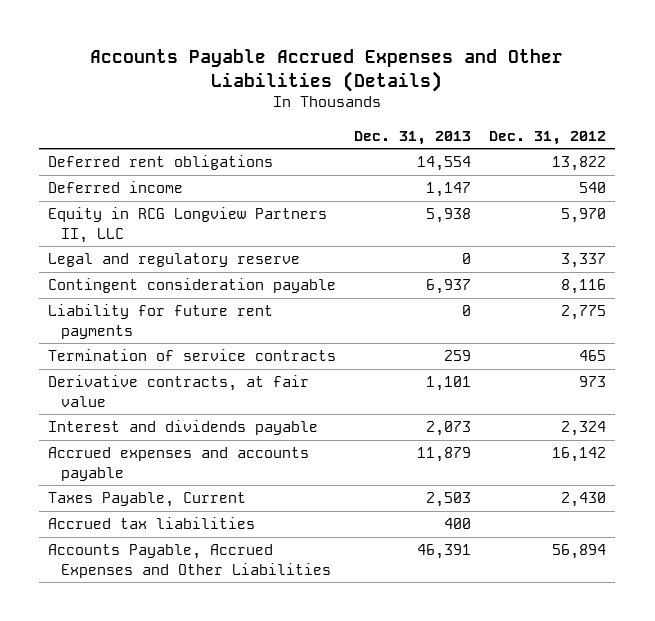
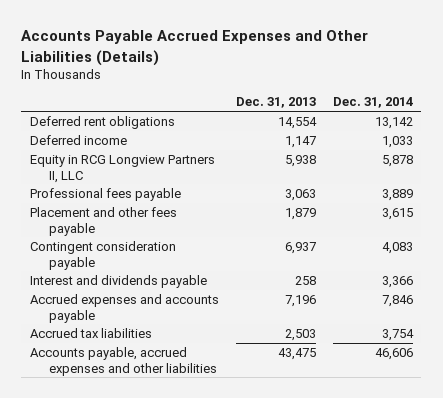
[489,130,607,145] Dec. 31, 2012 -> none
none -> [332,97,413,109] Dec. 31, 2014
[48,253,301,268] Legal and regulatory reserve -> none
none -> [29,188,181,202] Professional fees payable
none -> [29,207,177,236] Placement and other fees payable
[48,304,274,339] Liability for future rent payments -> none
[48,349,337,362] Termination of service contracts -> none
[48,375,310,407] Derivative contracts, at fair value -> none
[48,517,256,530] Accrued tax liabilities -> none
[426,421,472,437] 2,073 -> [294,276,316,286] 258
[417,447,472,463] 11,879 -> [284,295,316,308] 7,196
[48,492,247,508] Taxes Payable, Current -> [29,328,152,339] Accrued tax liabilities
[48,544,332,578] Accounts Payable, Accrued Expenses and Other Liabilities -> [29,347,218,376] Accounts payable, accrued expenses and other liabilities
[417,544,472,560] 46,391 -> [277,348,316,361] 43,475

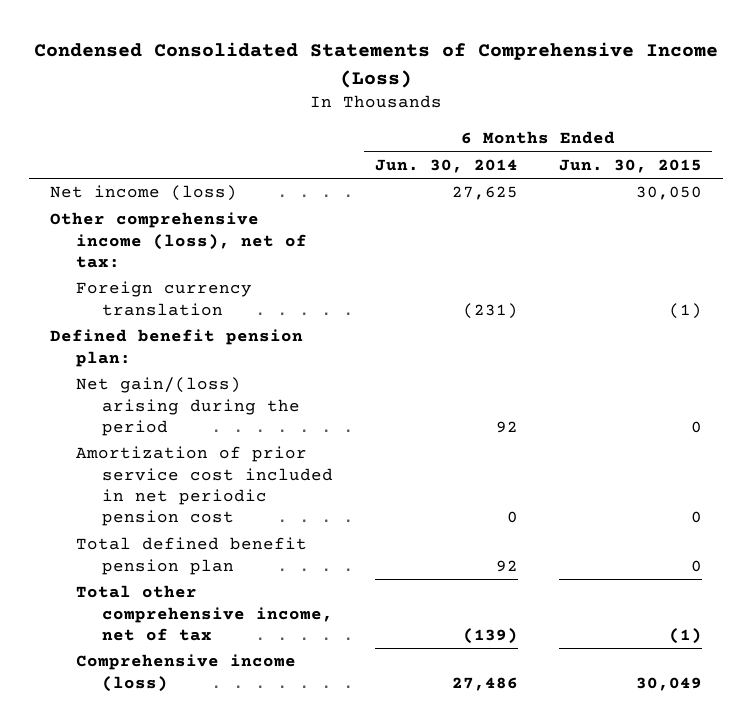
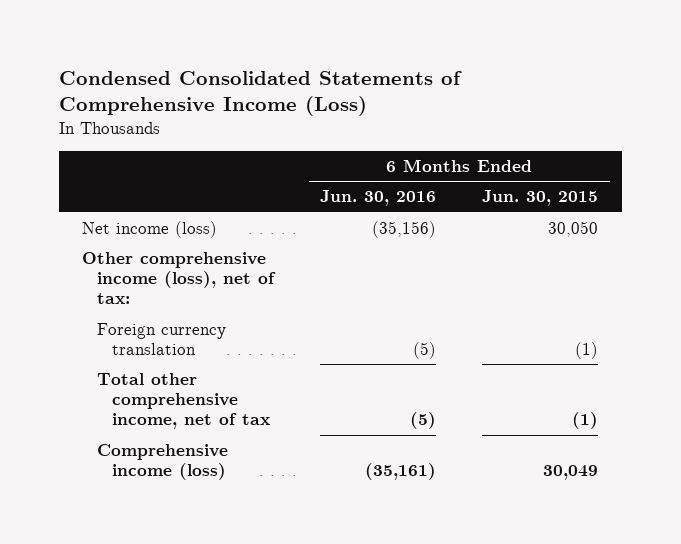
[374,158,518,173] Jun. 30, 2014 -> none
none -> [320,190,437,207] Jun. 30, 2016
[49,329,303,367] Defined benefit pension plan: -> none
[76,377,301,437] Net gain/(loss) arising during the period -> none
[76,446,334,527] Amortization of prior service cost included in net periodic pension cost -> none
[76,537,308,575] Total defined benefit pension plan -> none

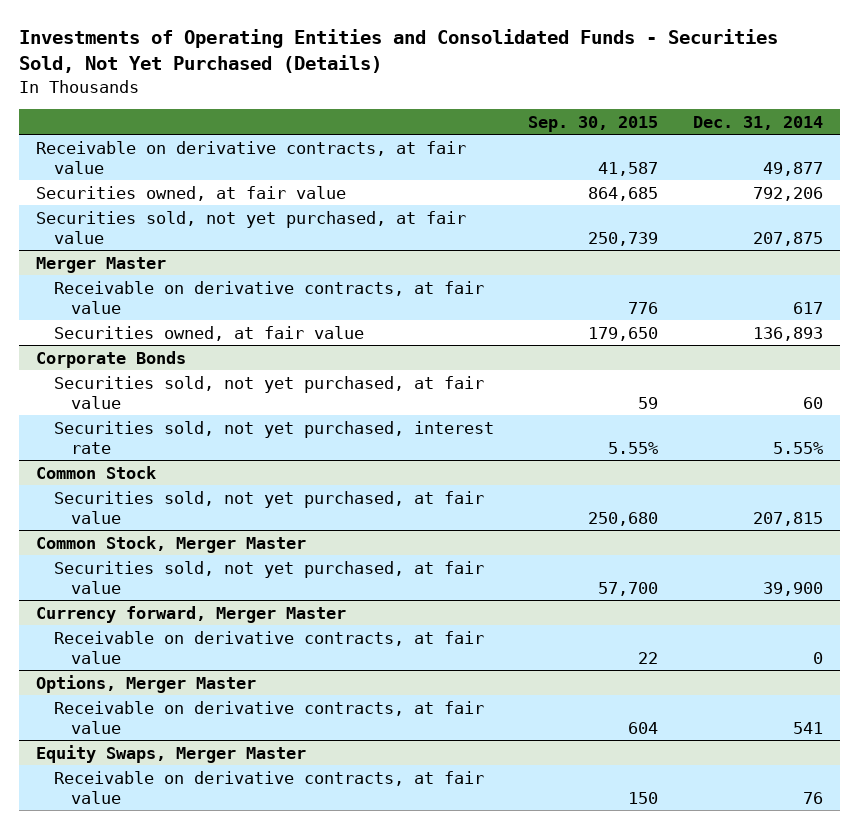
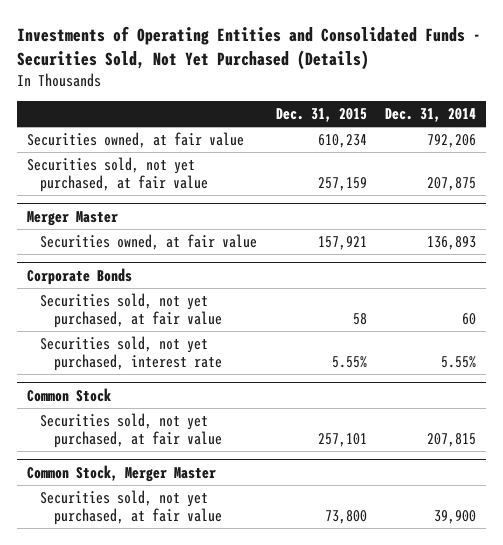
[528,115,659,132] Sep. 30, 2015 -> none
none -> [275,108,367,123] Dec. 31, 2015
[35,140,466,174] Receivable on derivative contracts, at fair value -> none
[53,280,484,314] Receivable on derivative contracts, at fair value -> none
[35,605,346,623] Currency forward, Merger Master -> none
[53,630,484,664] Receivable on derivative contracts, at fair value -> none
[35,674,256,693] Options, Merger Master -> none
[53,700,484,734] Receivable on derivative contracts, at fair value -> none
[35,744,306,763] Equity Swaps, Merger Master -> none
[53,770,484,804] Receivable on derivative contracts, at fair value -> none

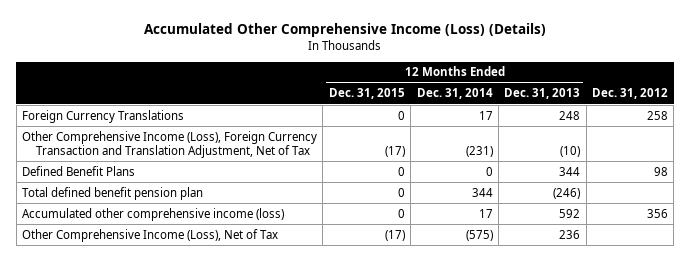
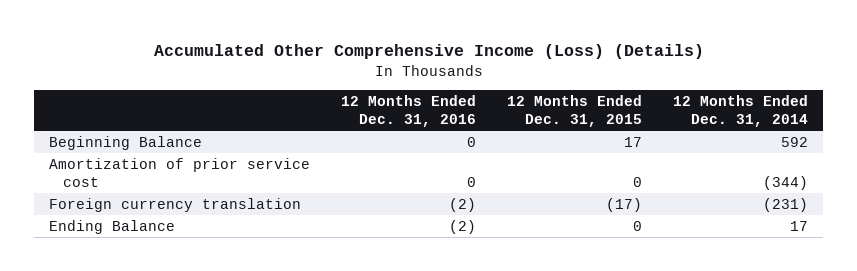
[504,88,581,100] Dec. 31, 2013 -> none
[591,88,668,100] Dec. 31, 2012 -> none
none -> [341,94,477,127] 12 Months Ended Dec. 31, 2016
[22,109,185,123] Foreign Currency Translations -> none
[22,165,136,176] Defined Benefit Plans -> none
[22,186,204,200] Total defined benefit pension plan -> none
[22,207,285,221] Accumulated other comprehensive income (loss) -> none
[22,228,279,242] Other Comprehensive Income (Loss), Net of Tax -> none
none -> [49,135,203,150] Beginning Balance
none -> [49,157,311,187] Amortization of prior service cost
[22,130,318,158] Other Comprehensive Income (Loss), Foreign Currency Transaction and Translation Adjustment, Net of Tax -> [49,197,302,212] Foreign currency translation
none -> [49,219,176,234] Ending Balance

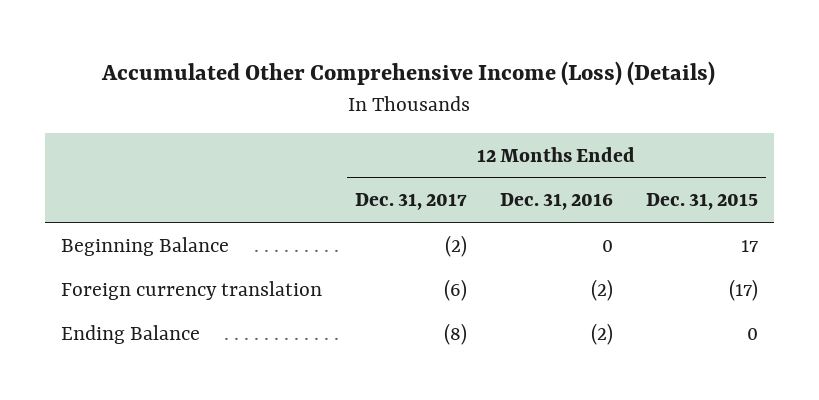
[672,94,808,127] 12 Months Ended Dec. 31, 2014 -> none
none -> [355,193,468,211] Dec. 31, 2017
[49,157,311,187] Amortization of prior service cost -> none

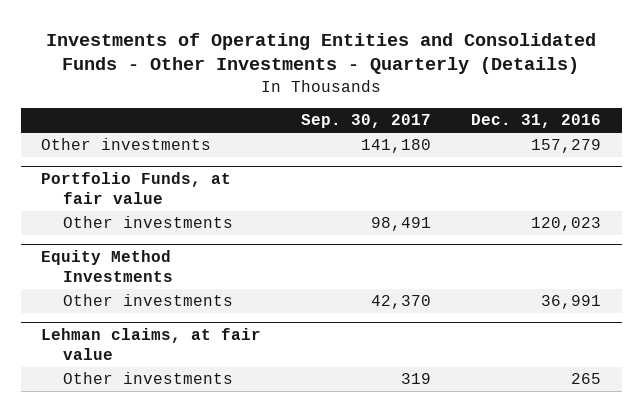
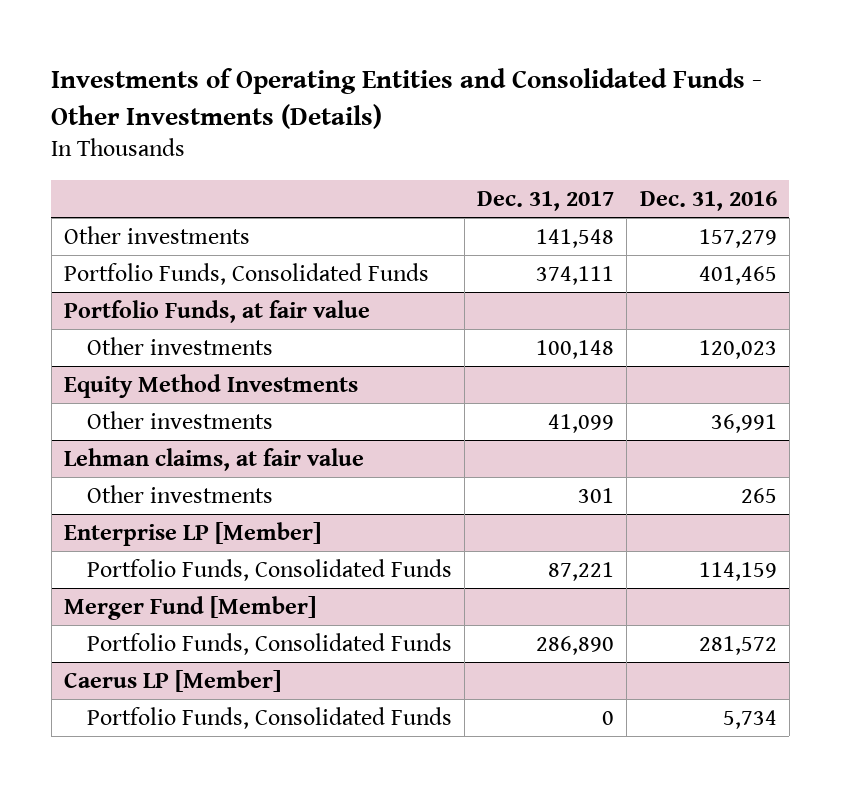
[46,32,597,75] Investments of Operating Entities and Consolidated Funds - Other Investments - Quarterly (Details) -> [51,68,763,129] Investments of Operating Entities and Consolidated Funds - Other Investments (Details)
[301,114,432,129] Sep. 30, 2017 -> none
none -> [477,190,615,211] Dec. 31, 2017
none -> [64,262,430,285] Portfolio Funds, Consolidated Funds
none -> [64,521,322,546] Enterprise LP [Member]
none -> [87,558,453,581] Portfolio Funds, Consolidated Funds
none -> [64,595,317,620] Merger Fund [Member]
none -> [87,632,453,655] Portfolio Funds, Consolidated Funds
none -> [64,669,282,692] Caerus LP [Member]
none -> [87,706,453,729] Portfolio Funds, Consolidated Funds

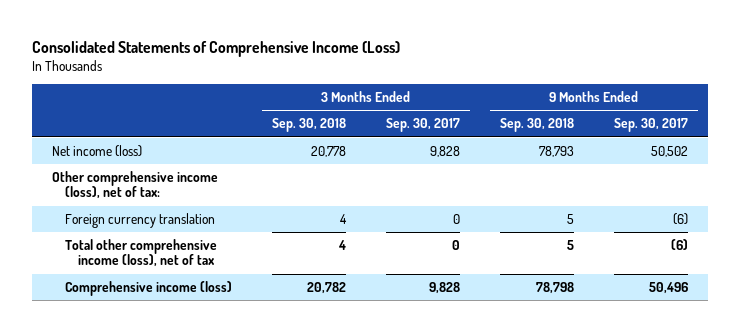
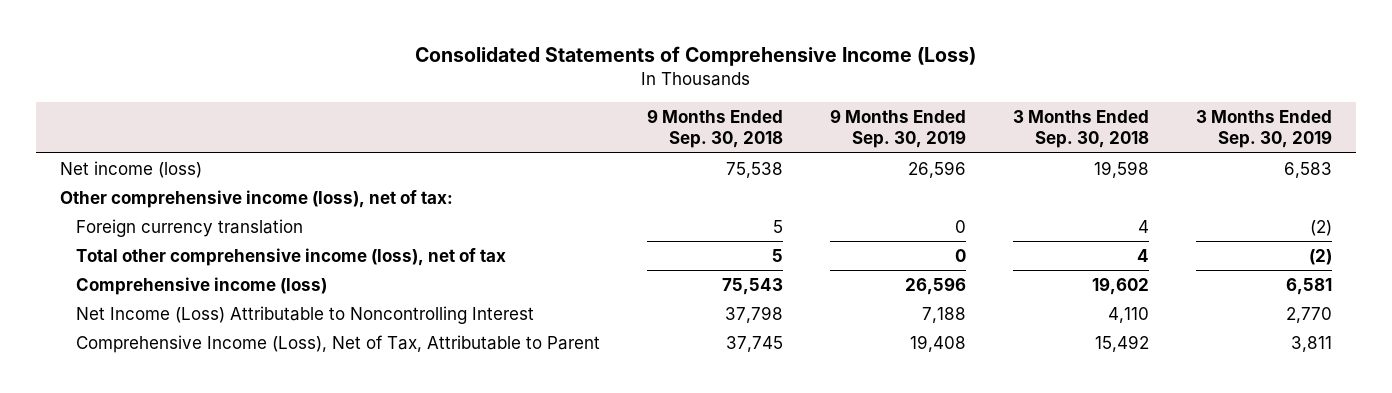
[385,118,460,133] Sep. 30, 2017 -> none
[613,118,688,133] Sep. 30, 2017 -> none
none -> [830,108,967,149] 9 Months Ended Sep. 30, 2019
none -> [1196,109,1333,149] 3 Months Ended Sep. 30, 2019
[310,145,346,157] 20,778 -> [1094,160,1150,178] 19,598
[538,145,574,157] 78,793 -> [726,161,784,178] 75,538
[306,281,346,294] 20,782 -> [1092,276,1150,295] 19,602
[535,281,574,294] 78,798 -> [722,277,784,295] 75,543
none -> [76,305,535,324] Net Income (Loss) Attributable to Noncontrolling Interest
none -> [76,334,601,353] Comprehensive Income (Loss), Net of Tax, Attributable to Parent

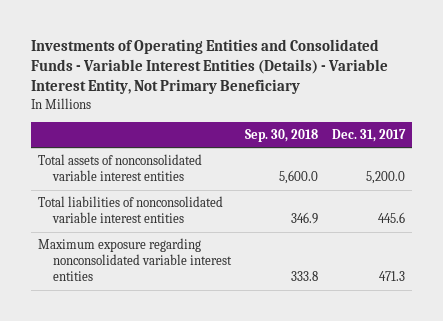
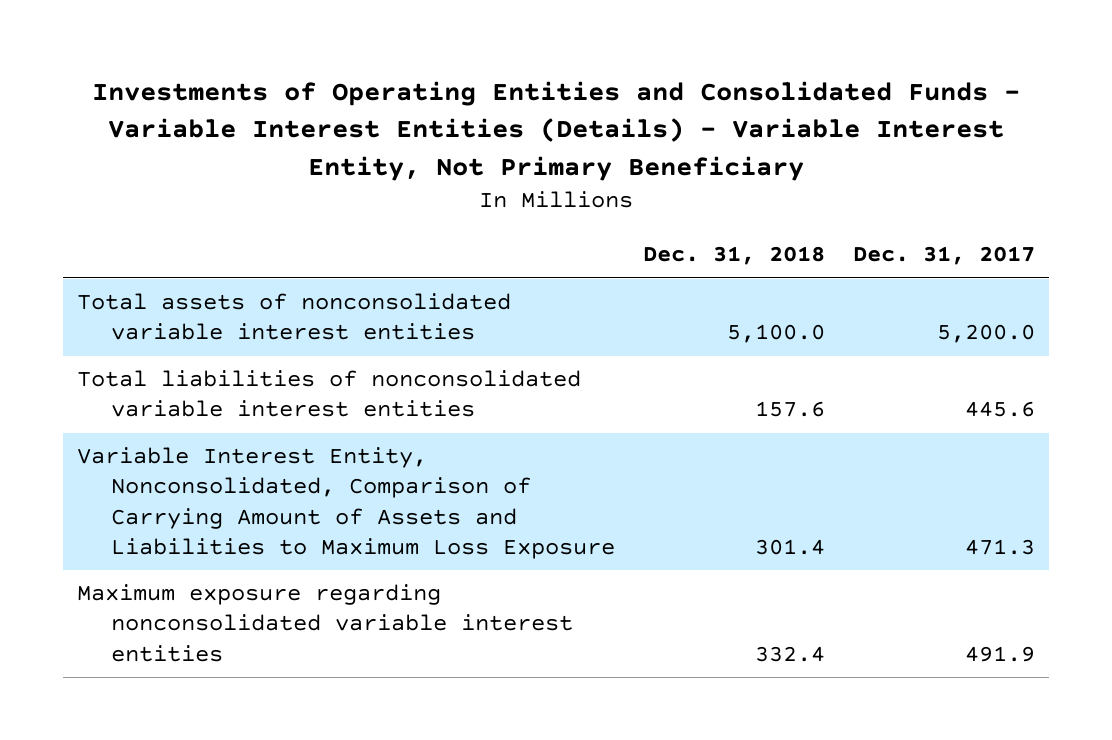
[244,128,318,142] Sep. 30, 2018 -> none
none -> [643,246,826,266] Dec. 31, 2018
none -> [76,447,616,559] Variable Interest Entity, Nonconsolidated, Comparison of Carrying Amount of Assets and Liabilities to Maximum Loss Exposure
[378,271,405,282] 471.3 -> [964,645,1035,662] 491.9

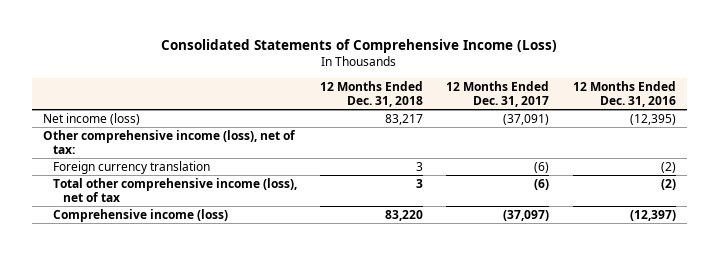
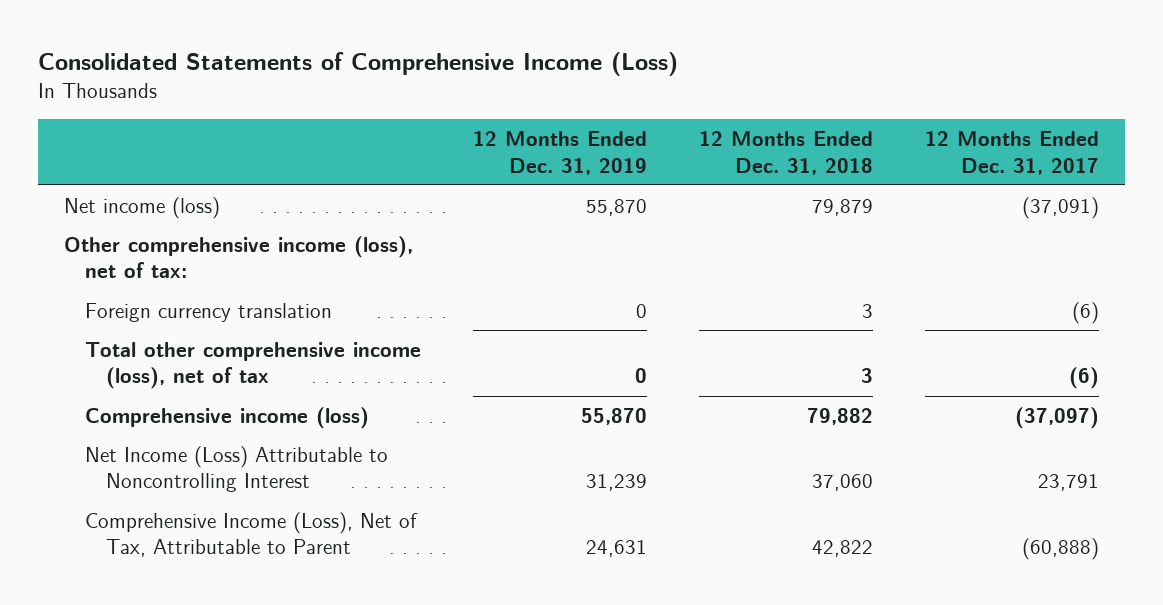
[572,80,676,107] 12 Months Ended Dec. 31, 2016 -> none
none -> [472,130,647,175] 12 Months Ended Dec. 31, 2019
[385,113,424,125] 83,217 -> [811,198,873,216] 79,879
[385,209,424,221] 83,220 -> [806,407,873,425] 79,882
none -> [84,445,388,493] Net Income (Loss) Attributable to Noncontrolling Interest
none -> [84,511,418,558] Comprehensive Income (Loss), Net of Tax, Attributable to Parent

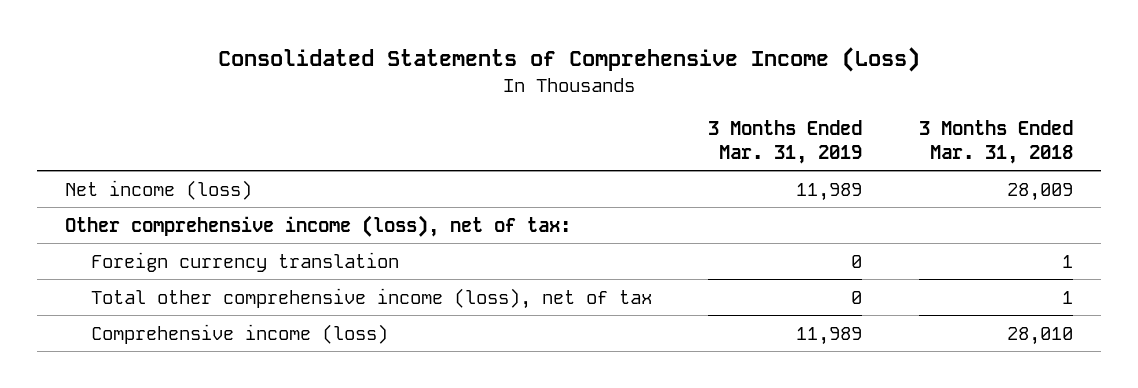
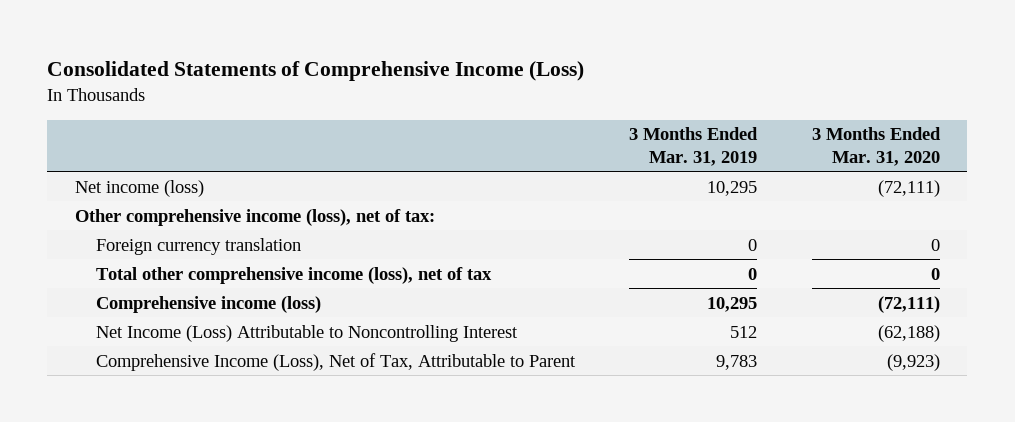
[918,120,1073,165] 3 Months Ended Mar. 31, 2018 -> none
none -> [811,127,941,166] 3 Months Ended Mar. 31, 2020
[796,182,863,201] 11,989 -> [707,180,758,196] 10,295
[796,326,863,345] 11,989 -> [707,296,758,312] 10,295
none -> [95,324,518,342] Net Income (Loss) Attributable to Noncontrolling Interest
none -> [95,352,576,371] Comprehensive Income (Loss), Net of Tax, Attributable to Parent

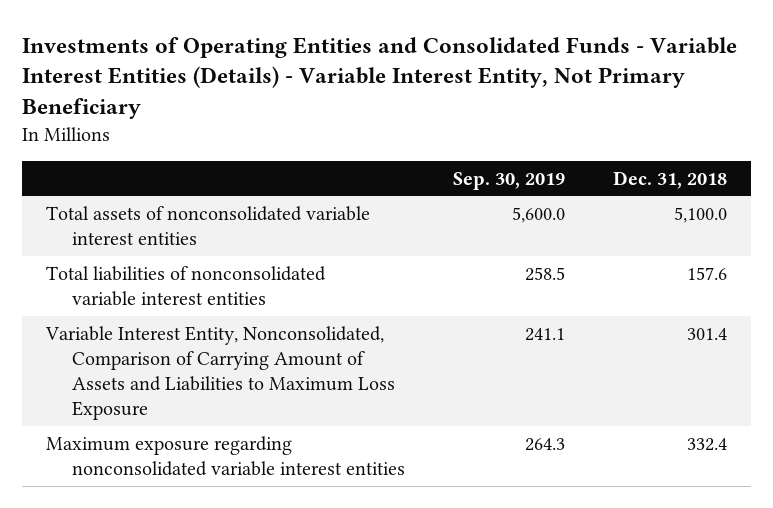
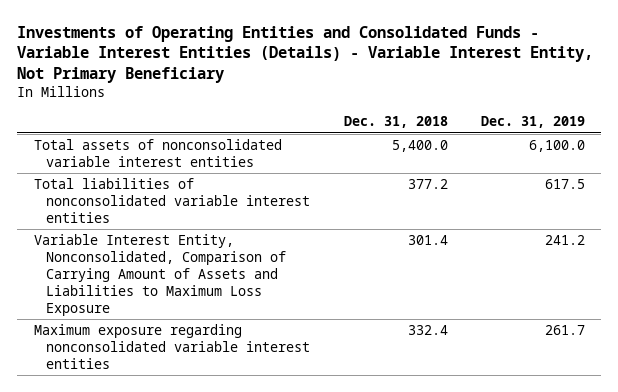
[452,171,565,190] Sep. 30, 2019 -> none
none -> [480,116,585,129] Dec. 31, 2019
[674,206,728,223] 5,100.0 -> [391,139,448,152] 5,400.0
[687,266,728,280] 157.6 -> [407,178,448,189] 377.2

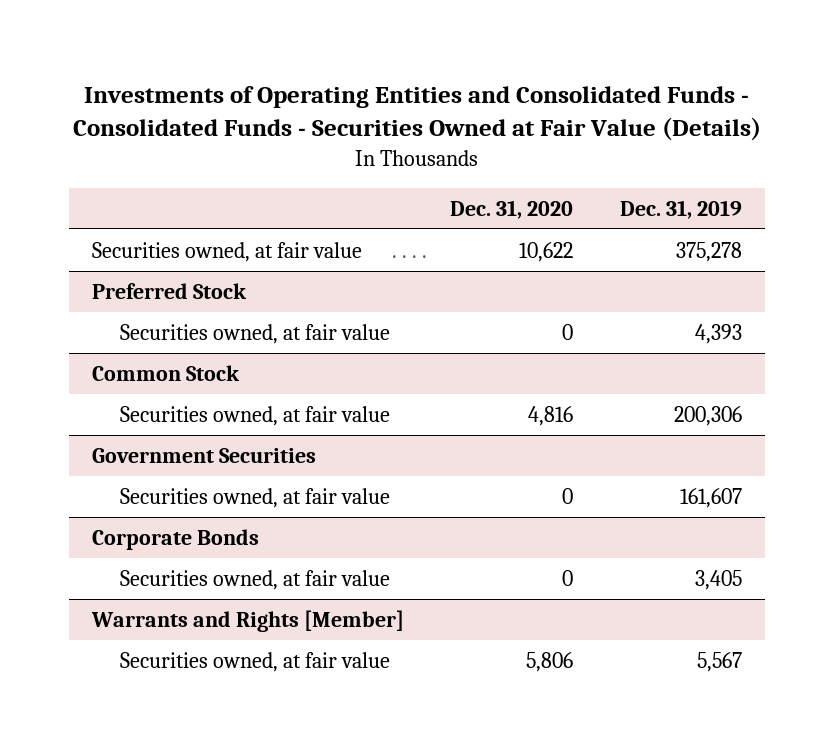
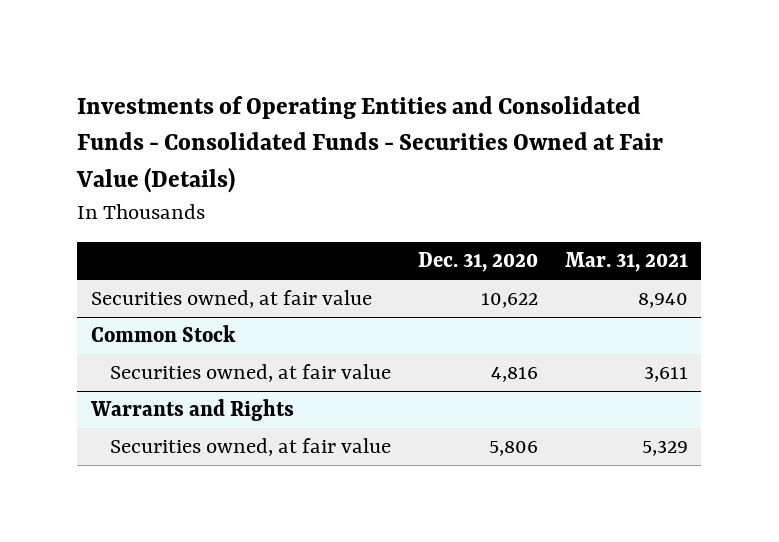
[619,199,742,219] Dec. 31, 2019 -> none
none -> [564,252,688,273] Mar. 31, 2021
[91,283,247,300] Preferred Stock -> none
[120,324,391,345] Securities owned, at fair value -> none
[91,448,316,464] Government Securities -> none
[120,488,391,509] Securities owned, at fair value -> none
[91,529,259,551] Corporate Bonds -> none
[120,570,391,591] Securities owned, at fair value -> none
[90,610,404,633] Warrants and Rights [Member] -> [89,399,294,422] Warrants and Rights

